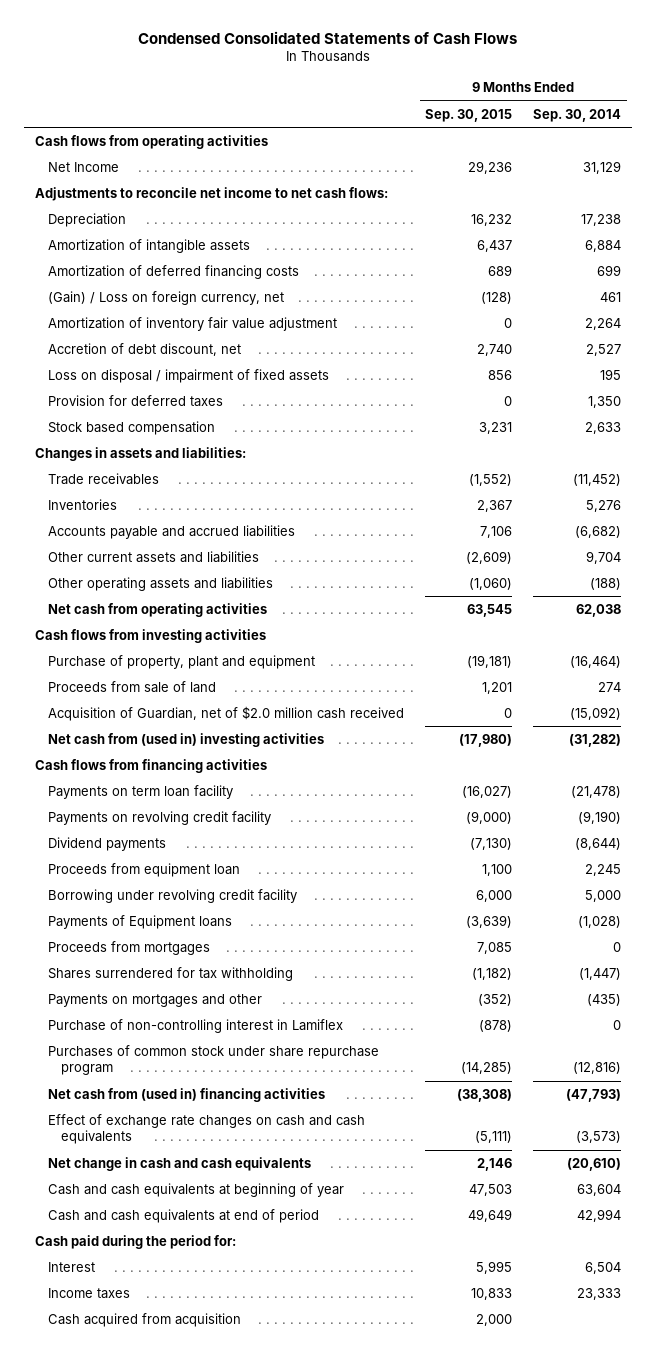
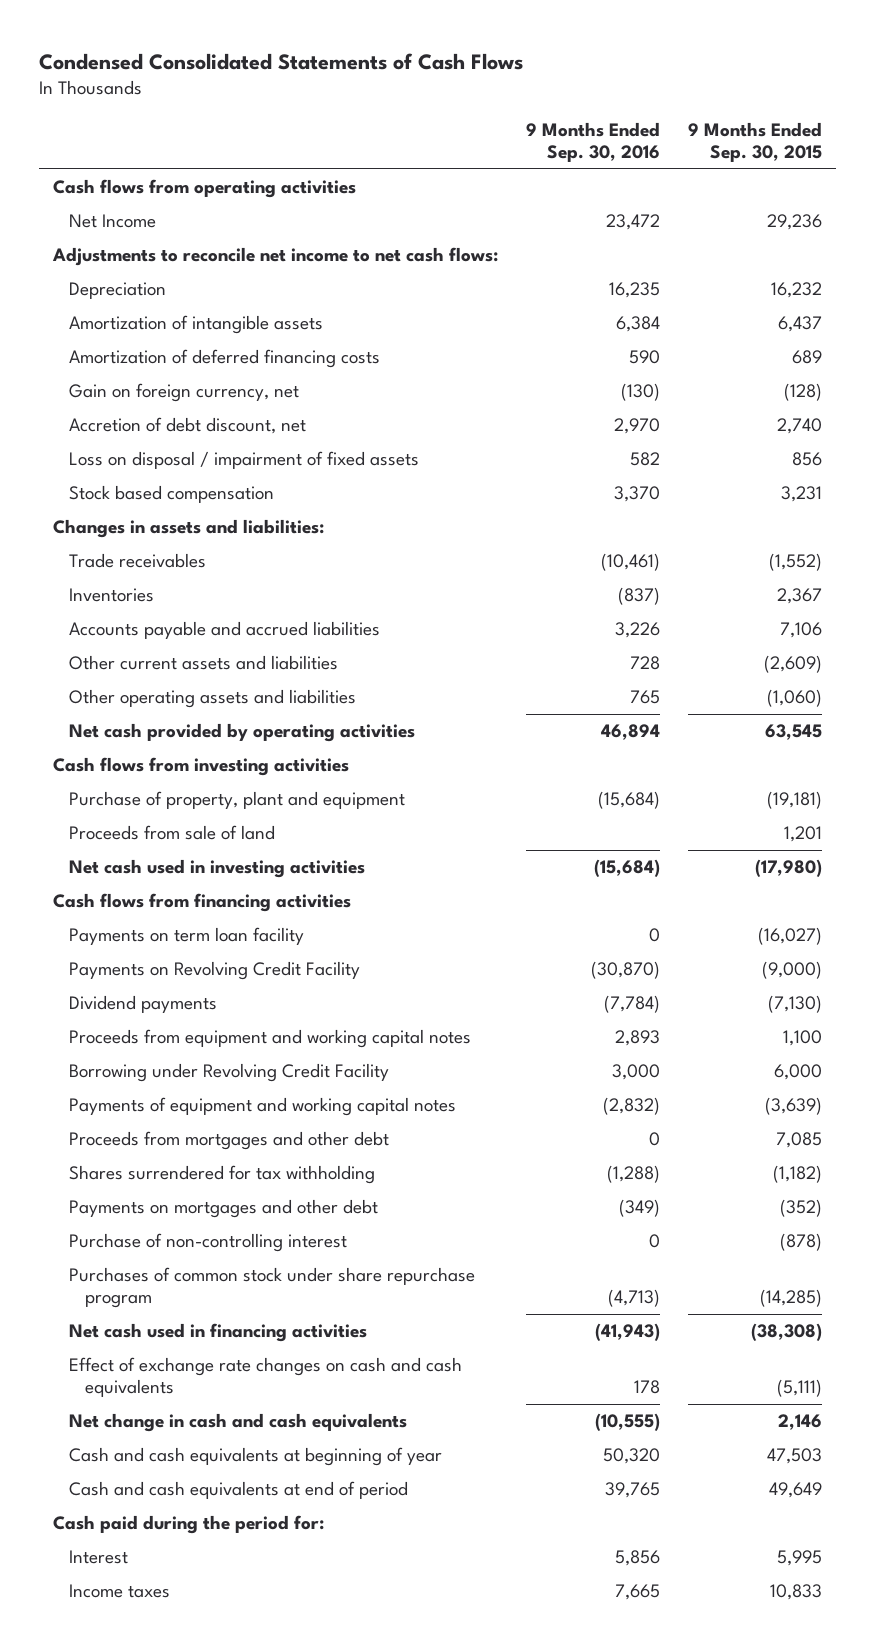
[533,108,622,122] Sep. 30, 2014 -> none
none -> [526,122,661,163] 9 Months Ended Sep. 30, 2016
[47,316,337,331] Amortization of inventory fair value adjustment -> none
[47,290,284,305] (Gain) / Loss on foreign currency, net -> [69,383,300,403] Gain on foreign currency, net
[47,394,223,407] Provision for deferred taxes -> none
[47,602,267,617] Net cash from operating activities -> [69,723,416,743] Net cash provided by operating activities
[47,705,404,721] Acquisition of Guardian, net of $2.0 million cash received -> none
[47,732,324,747] Net cash from (used in) investing activities -> [69,859,366,879] Net cash used in investing activities
[47,810,271,825] Payments on revolving credit facility -> [69,961,361,981] Payments on Revolving Credit Facility
[47,862,240,877] Proceeds from equipment loan -> [69,1029,472,1049] Proceeds from equipment and working capital notes
[47,888,297,903] Borrowing under revolving credit facility -> [69,1063,390,1083] Borrowing under Revolving Credit Facility
[47,914,232,929] Payments of Equipment loans -> [69,1097,457,1117] Payments of equipment and working capital notes
[47,940,210,955] Proceeds from mortgages -> [69,1131,390,1151] Proceeds from mortgages and other debt
[47,993,262,1007] Payments on mortgages and other -> [69,1199,379,1219] Payments on mortgages and other debt
[47,1018,343,1033] Purchase of non-controlling interest in Lamiflex -> [69,1233,348,1253] Purchase of non-controlling interest
[47,1087,325,1102] Net cash from (used in) financing activities -> [69,1323,368,1343] Net cash used in financing activities
[47,1312,241,1327] Cash acquired from acquisition -> none

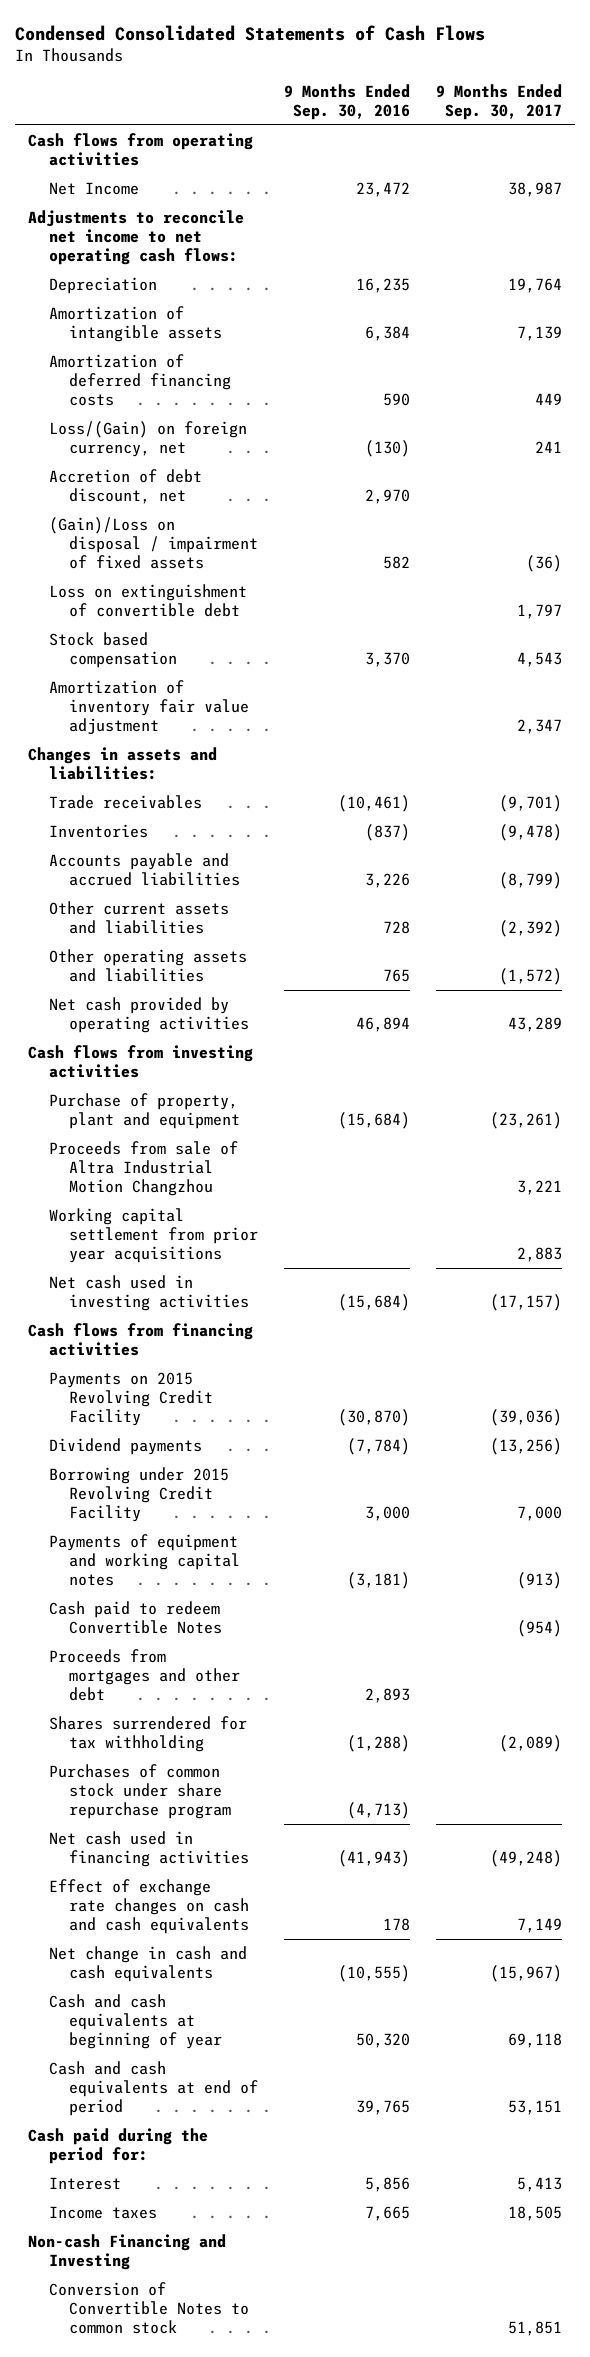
[688,122,823,163] 9 Months Ended Sep. 30, 2015 -> none
none -> [436,83,563,121] 9 Months Ended Sep. 30, 2017
[52,247,499,267] Adjustments to reconcile net income to net cash flows: -> [28,209,245,266] Adjustments to reconcile net income to net operating cash flows:
[69,383,300,403] Gain on foreign currency, net -> [48,420,247,458] Loss/(Gain) on foreign currency, net
[69,451,420,470] Loss on disposal / impairment of fixed assets -> [48,516,258,570] (Gain)/Loss on disposal / impairment of fixed assets
none -> [48,583,247,618] Loss on extinguishment of convertible debt
none -> [48,679,249,736] Amortization of inventory fair value adjustment
[69,825,276,841] Proceeds from sale of land -> none
none -> [48,1140,238,1197] Proceeds from sale of Altra Industrial Motion Changzhou
none -> [48,1207,258,1264] Working capital settlement from prior year acquisitions
[69,927,305,946] Payments on term loan facility -> none
[69,961,361,981] Payments on Revolving Credit Facility -> [48,1371,213,1427] Payments on 2015 Revolving Credit Facility
[69,1029,472,1049] Proceeds from equipment and working capital notes -> none
[69,1063,390,1083] Borrowing under Revolving Credit Facility -> [48,1466,229,1523] Borrowing under 2015 Revolving Credit Facility
[603,1097,661,1116] (2,832) -> [347,1572,411,1590] (3,181)
none -> [48,1600,222,1635] Cash paid to redeem Convertible Notes
[649,1132,661,1147] 0 -> [365,1688,411,1704] 2,893
[69,1199,379,1219] Payments on mortgages and other debt -> none
[69,1233,348,1253] Purchase of non-controlling interest -> none
none -> [28,2233,227,2271] Non-cash Financing and Investing
none -> [48,2281,249,2335] Conversion of Convertible Notes to common stock

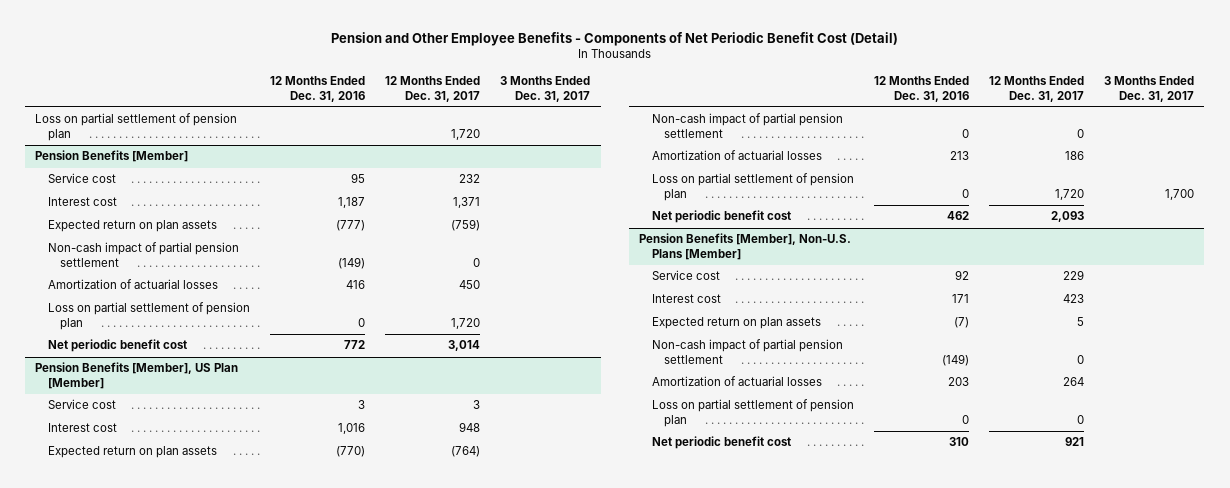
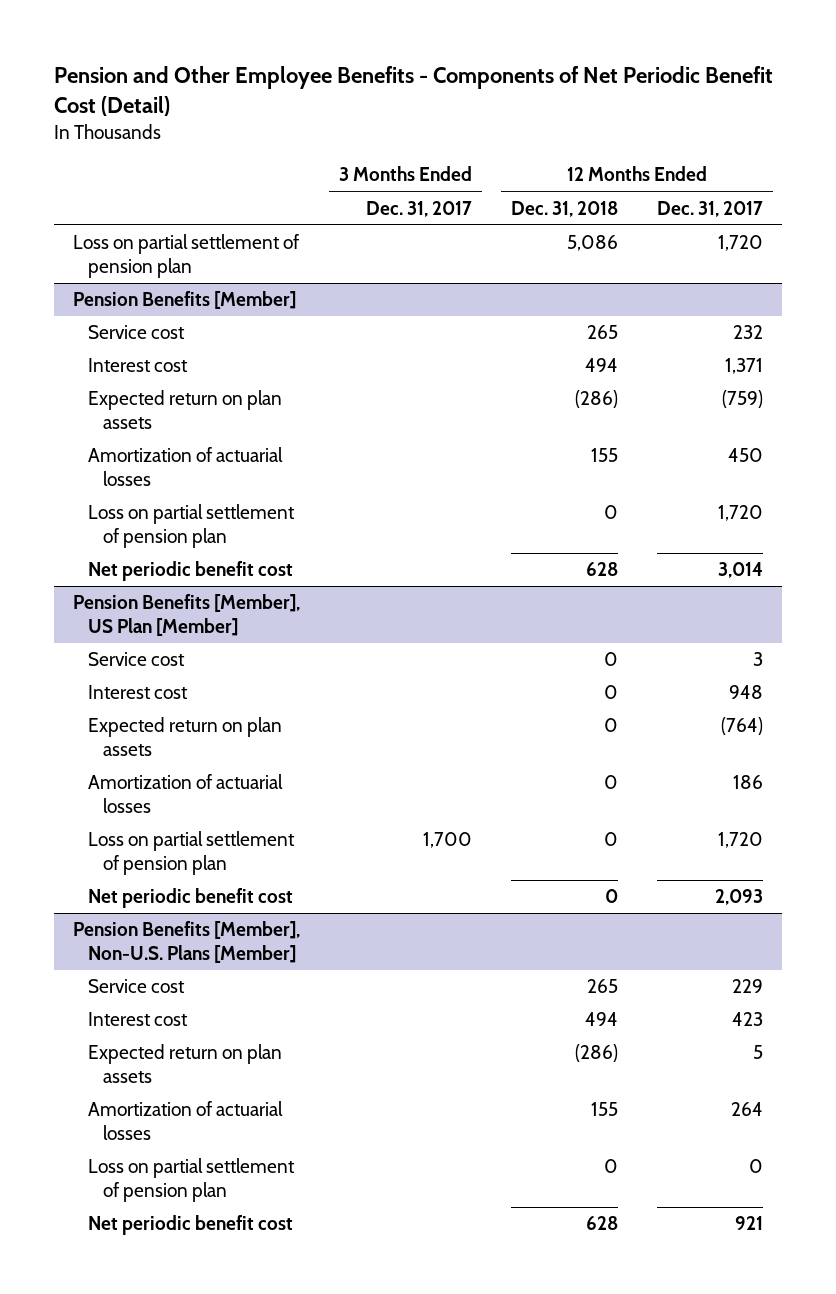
[270,76,366,102] 12 Months Ended Dec. 31, 2016 -> none
none -> [511,200,619,217] Dec. 31, 2018
[47,242,239,267] Non-cash impact of partial pension settlement -> none
[651,113,843,138] Non-cash impact of partial pension settlement -> none
[651,339,843,364] Non-cash impact of partial pension settlement -> none

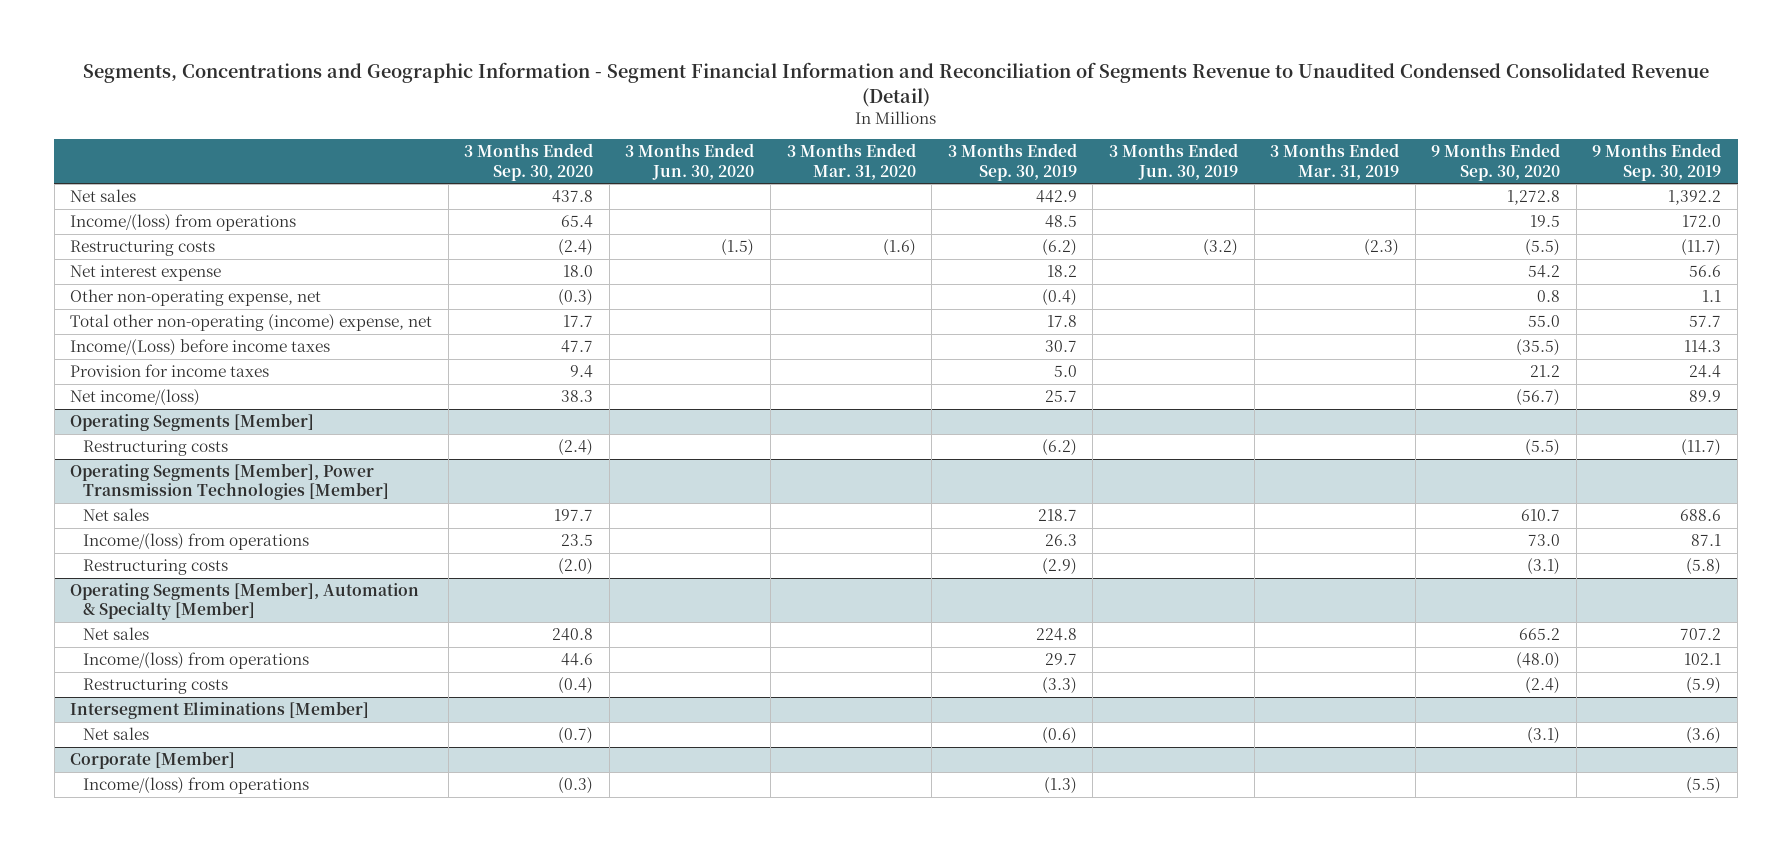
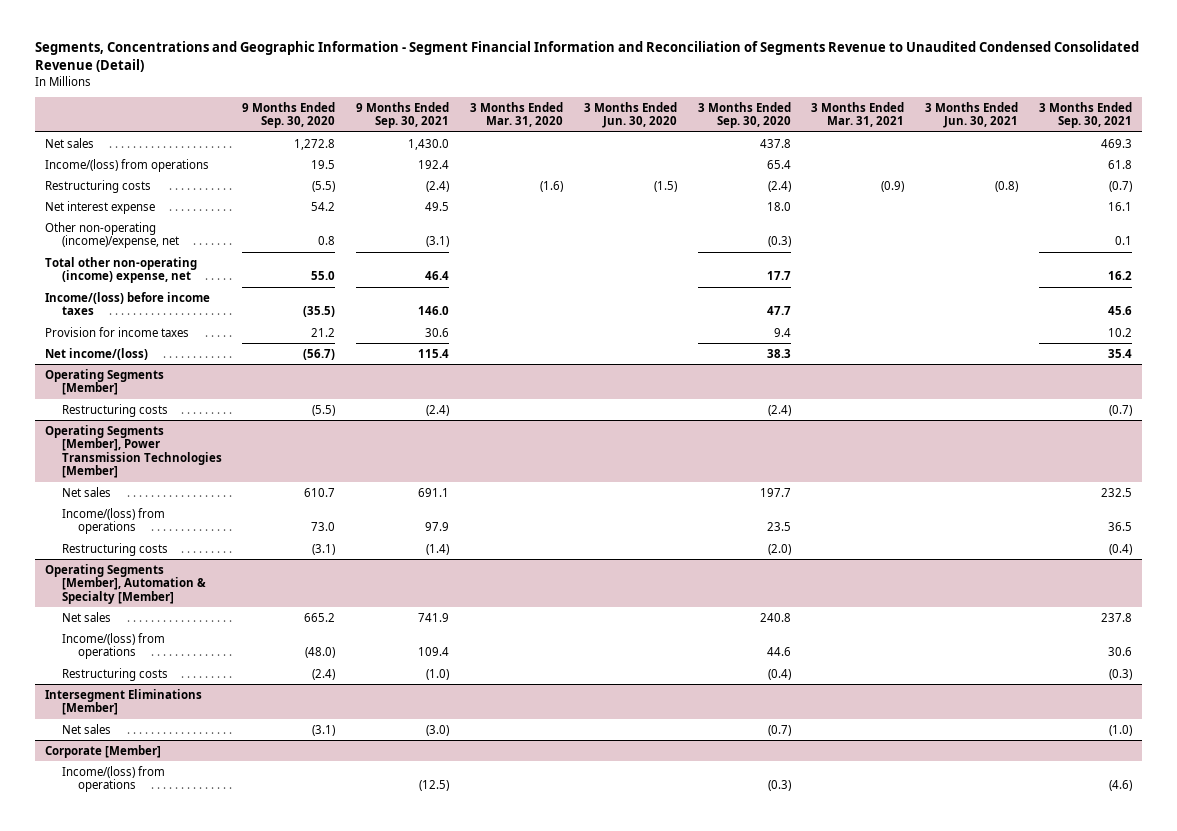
[947,143,1077,181] 3 Months Ended Sep. 30, 2019 -> none
[1108,143,1238,180] 3 Months Ended Jun. 30, 2019 -> none
[1270,143,1400,180] 3 Months Ended Mar. 31, 2019 -> none
[1592,143,1722,181] 9 Months Ended Sep. 30, 2019 -> none
none -> [356,101,450,129] 9 Months Ended Sep. 30, 2021
none -> [811,101,905,128] 3 Months Ended Mar. 31, 2021
none -> [925,101,1019,129] 3 Months Ended Jun. 30, 2021
none -> [1038,101,1132,129] 3 Months Ended Sep. 30, 2021
[70,289,322,307] Other non-operating expense, net -> [45,221,179,249] Other non-operating (income)/expense, net
[70,339,331,357] Income/(Loss) before income taxes -> [45,291,211,316] Income/(loss) before income taxes

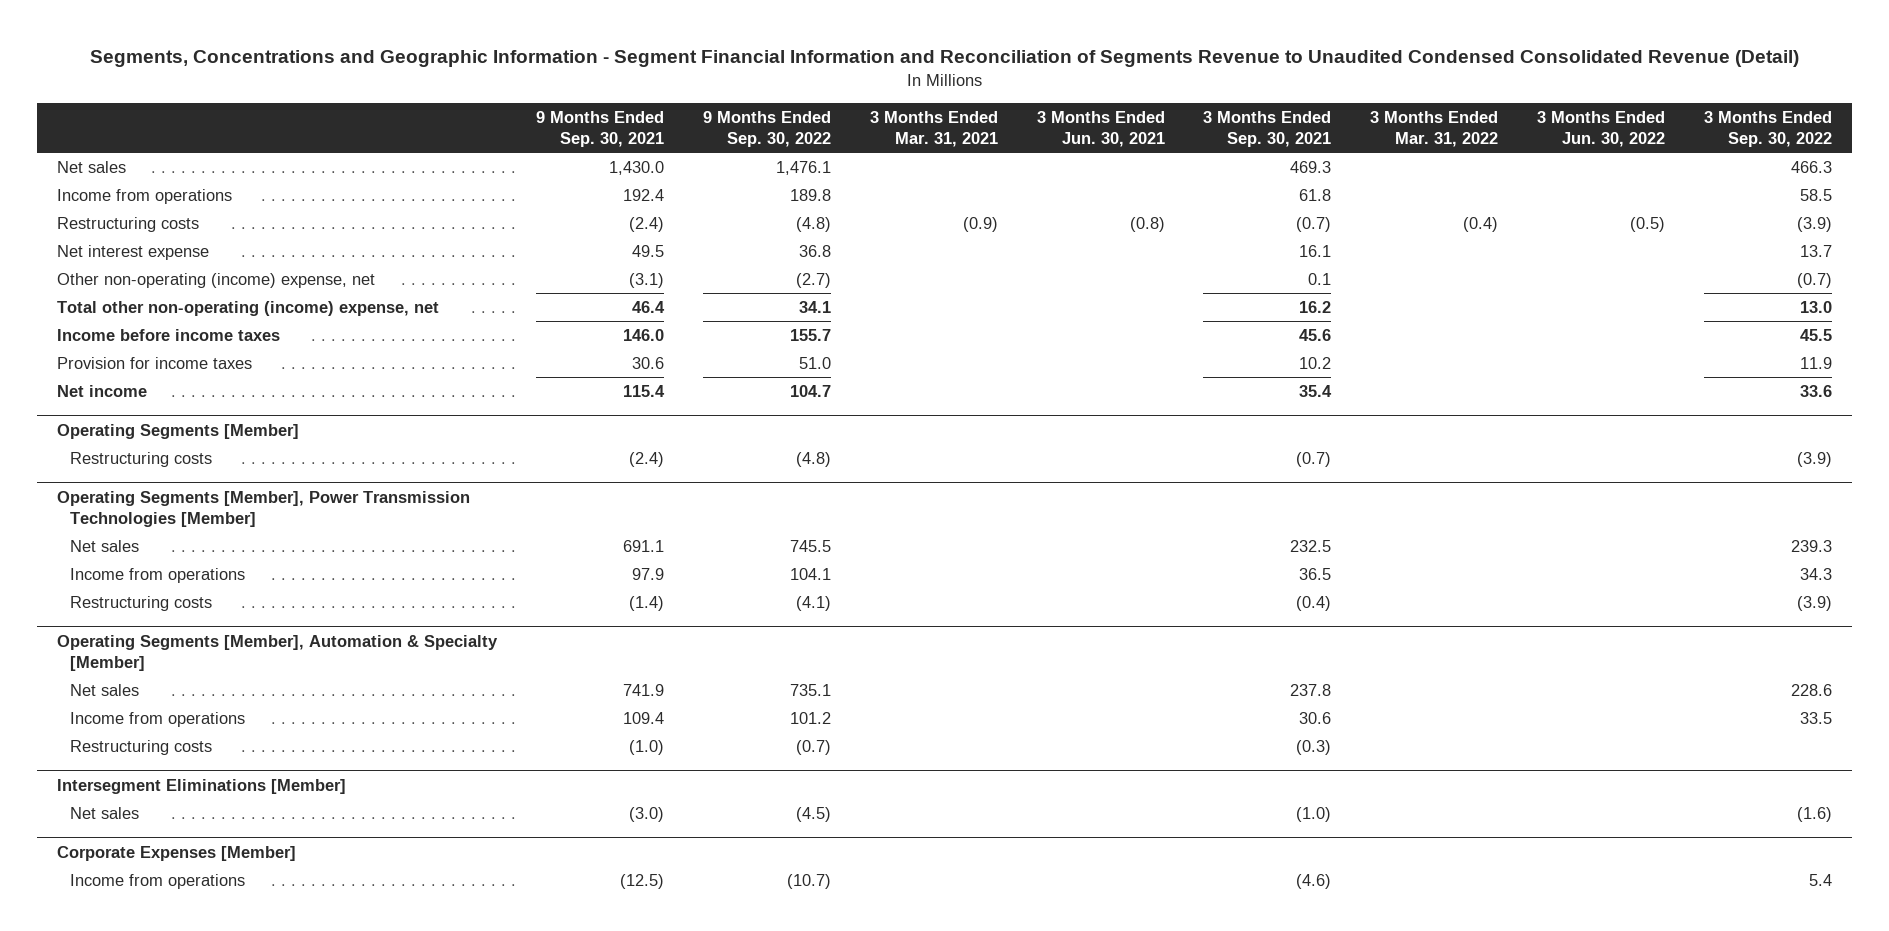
[242,101,336,129] 9 Months Ended Sep. 30, 2020 -> none
[470,101,564,128] 3 Months Ended Mar. 31, 2020 -> none
[583,101,677,129] 3 Months Ended Jun. 30, 2020 -> none
[697,101,791,129] 3 Months Ended Sep. 30, 2020 -> none
none -> [702,110,831,148] 9 Months Ended Sep. 30, 2022
none -> [1370,110,1499,148] 3 Months Ended Mar. 31, 2022
none -> [1537,110,1666,148] 3 Months Ended Jun. 30, 2022
none -> [1704,110,1833,148] 3 Months Ended Sep. 30, 2022
[45,158,210,172] Income/(loss) from operations -> [56,188,232,204] Income from operations
[45,221,179,249] Other non-operating (income)/expense, net -> [56,272,375,288] Other non-operating (income) expense, net
[45,291,211,316] Income/(loss) before income taxes -> [56,328,280,341] Income before income taxes
[45,347,149,360] Net income/(loss) -> [56,384,147,397] Net income
[61,507,165,535] Income/(loss) from operations -> [70,567,246,583] Income from operations
[61,632,165,660] Income/(loss) from operations -> [70,711,246,727] Income from operations
[45,744,162,758] Corporate [Member] -> [56,845,296,861] Corporate Expenses [Member]
[61,765,165,793] Income/(loss) from operations -> [70,873,246,889] Income from operations

